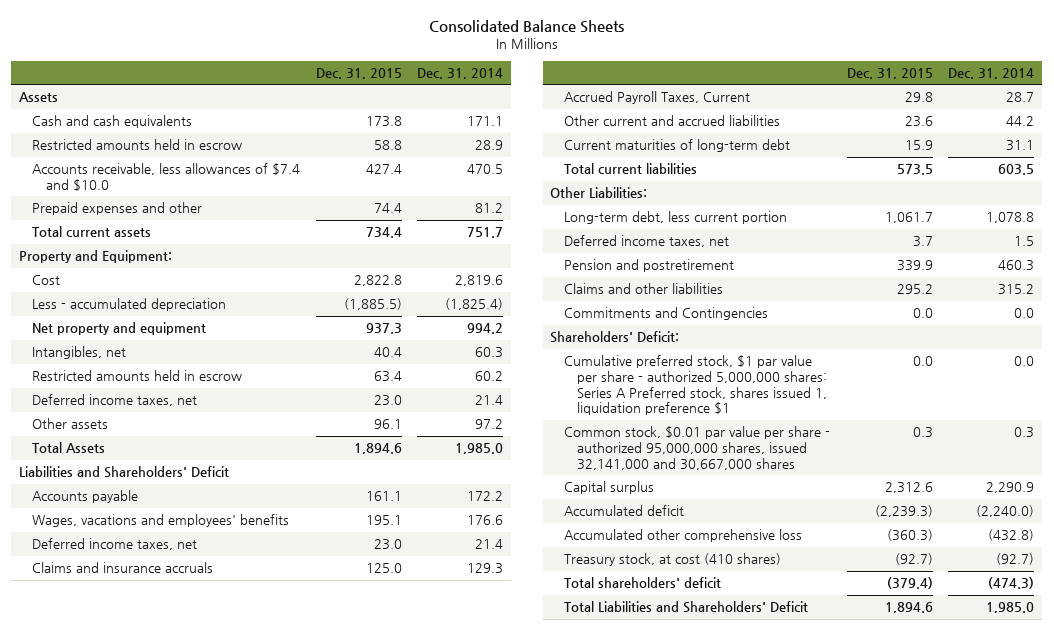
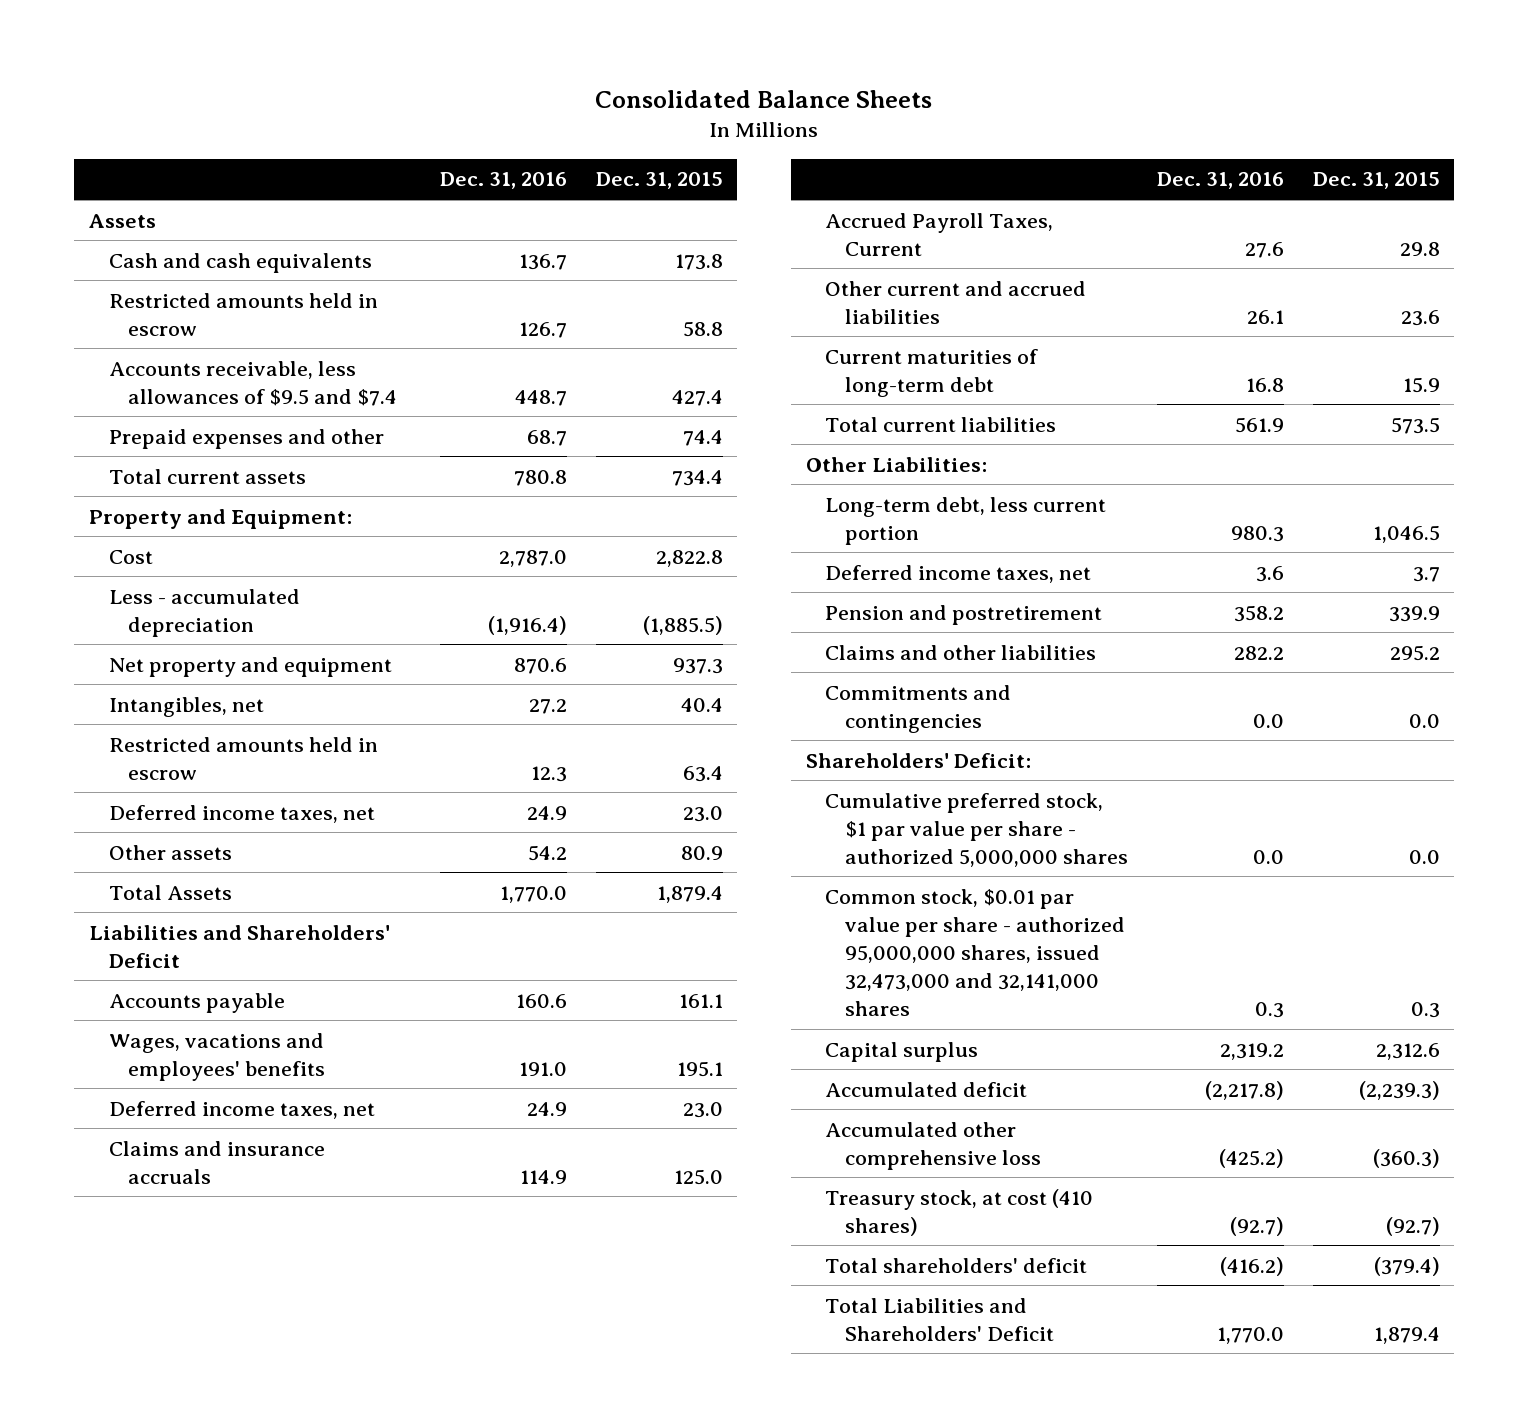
[417,68,504,80] Dec. 31, 2014 -> none
none -> [440,172,568,190] Dec. 31, 2016
[32,163,301,191] Accounts receivable, less allowances of $7.4 and $10.0 -> [108,360,398,406] Accounts receivable, less allowances of $9.5 and $7.4
[373,419,402,430] 96.1 -> [680,845,723,860] 80.9
[353,443,402,455] 1,894.6 -> [656,885,723,903] 1,879.4
[885,212,934,224] 1,061.7 -> [1372,524,1440,543] 1,046.5
[563,307,768,321] Commitments and Contingencies -> [825,684,1012,733] Commitments and contingencies
[563,355,827,416] Cumulative preferred stock, $1 par value per share - authorized 5,000,000 shares: Series A Preferred stock, shares issued 1, liquidation preference $1 -> [825,792,1129,867] Cumulative preferred stock, $1 par value per share - authorized 5,000,000 shares
[563,426,830,470] Common stock, $0.01 par value per share - authorized 95,000,000 shares, issued 32,141,000 and 30,667,000 shares -> [825,888,1126,1016] Common stock, $0.01 par value per share - authorized 95,000,000 shares, issued 32,473,000 and 32,141,000 shares
[885,602,934,614] 1,894.6 -> [1373,1326,1440,1344] 1,879.4

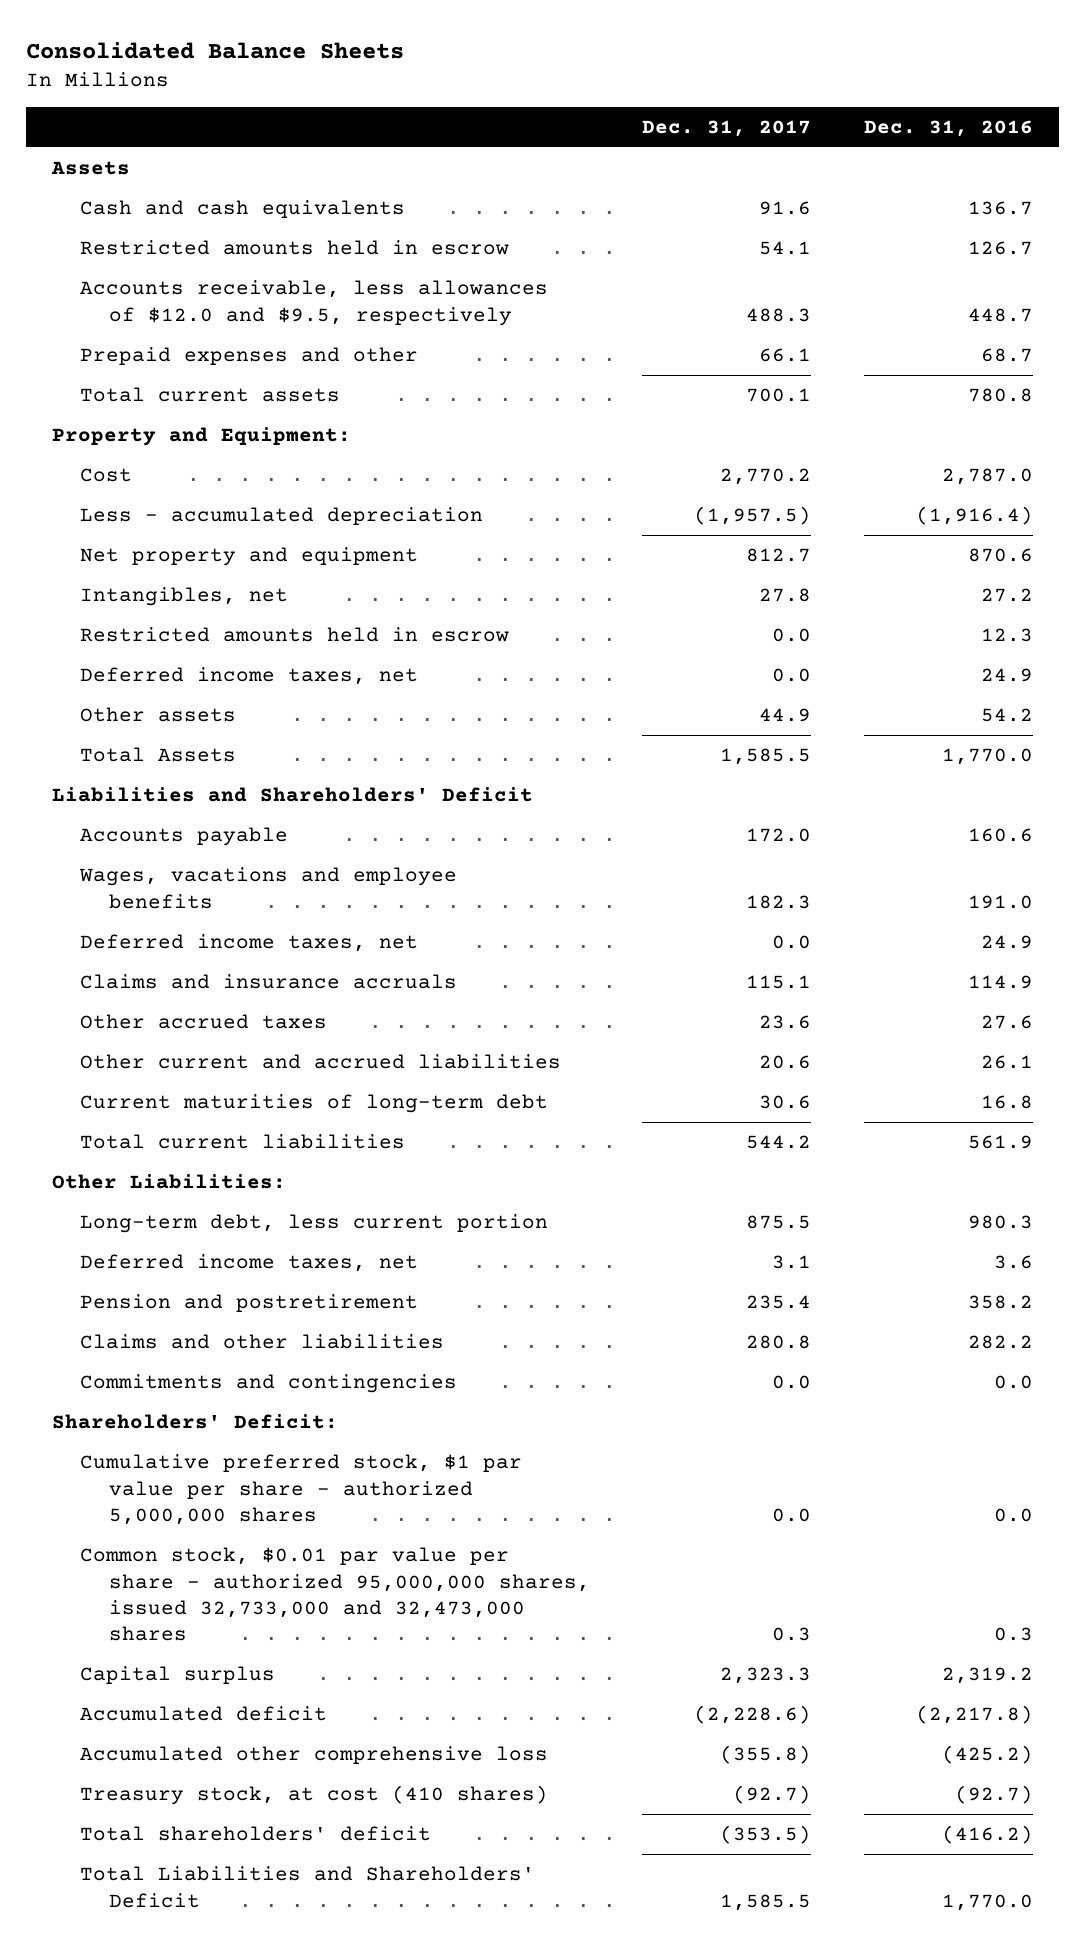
[595,172,723,190] Dec. 31, 2015 -> none
none -> [642,119,812,137] Dec. 31, 2017
[108,360,398,406] Accounts receivable, less allowances of $9.5 and $7.4 -> [80,280,549,326] Accounts receivable, less allowances of $12.0 and $9.5, respectively
[108,1032,326,1081] Wages, vacations and employees' benefits -> [79,867,458,909] Wages, vacations and employee benefits
[825,212,1054,256] Accrued Payroll Taxes, Current -> [80,1014,328,1030] Other accrued taxes
[825,888,1126,1016] Common stock, $0.01 par value per share - authorized 95,000,000 shares, issued 32,473,000 and 32,141,000 shares -> [80,1547,590,1642] Common stock, $0.01 par value per share - authorized 95,000,000 shares, issued 32,733,000 and 32,473,000 shares

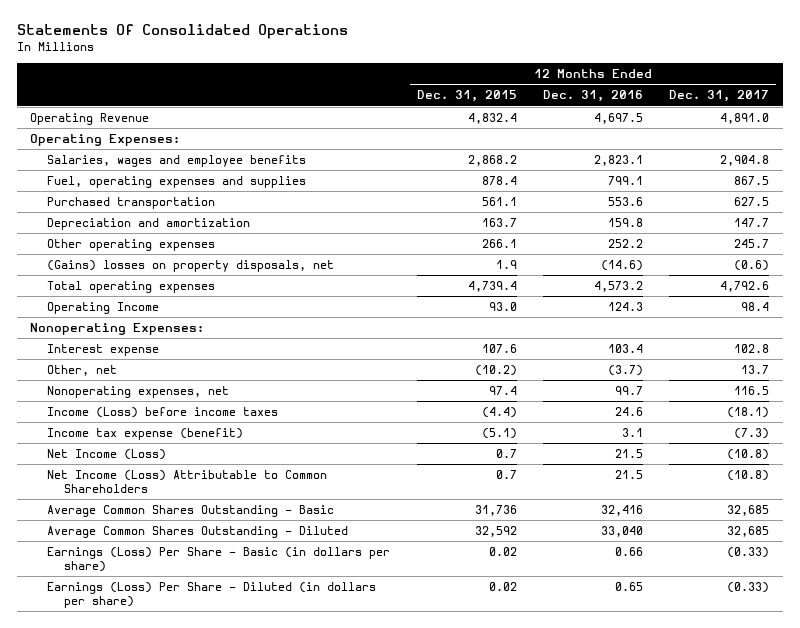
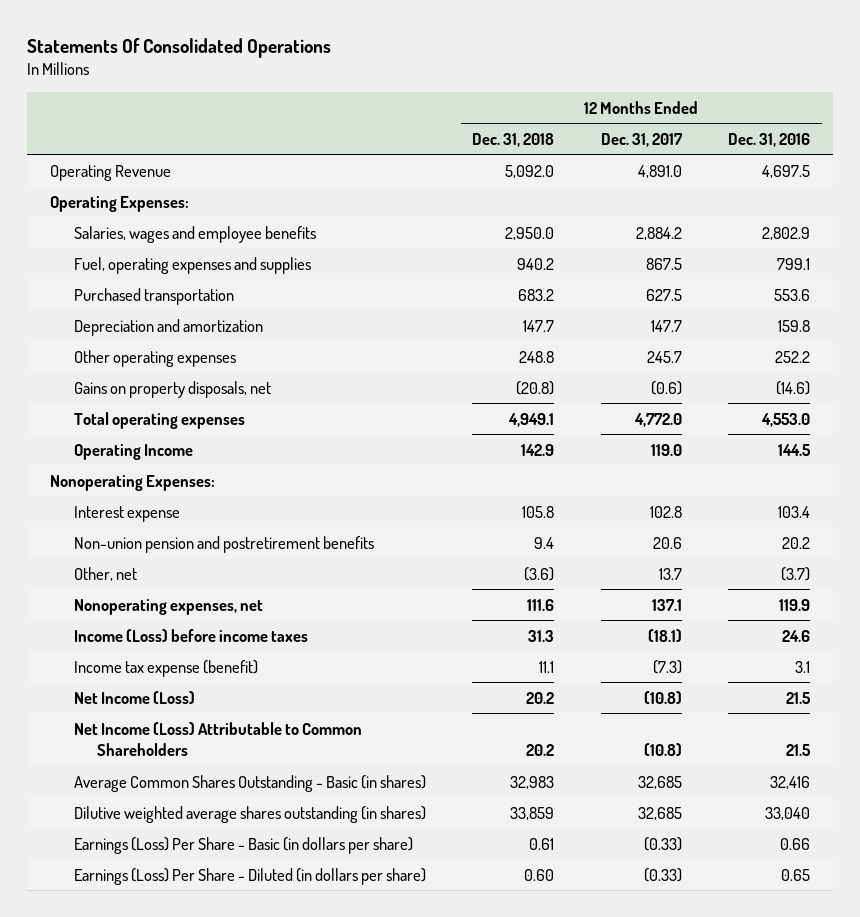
[416,90,517,103] Dec. 31, 2015 -> none
none -> [472,132,555,147] Dec. 31, 2018
[594,155,644,167] 2,823.1 -> [762,226,811,240] 2,802.9
[720,155,770,167] 2,904.8 -> [635,226,682,240] 2,884.2
[47,260,335,273] (Gains) losses on property disposals, net -> [73,380,271,398] Gains on property disposals, net
[594,281,644,293] 4,573.2 -> [761,412,811,427] 4,553.0
[720,281,770,293] 4,792.6 -> [633,412,682,427] 4,772.0
[608,302,644,312] 124.3 -> [778,443,812,456] 144.5
[741,302,770,312] 98.4 -> [650,443,682,456] 119.0
none -> [73,535,374,553] Non-union pension and postretirement benefits
[615,386,644,396] 99.7 -> [779,598,811,611] 119.9
[734,386,770,396] 116.5 -> [651,598,682,611] 137.1
[47,505,335,518] Average Common Shares Outstanding - Basic -> [73,774,426,792] Average Common Shares Outstanding - Basic (in shares)
[47,526,349,539] Average Common Shares Outstanding - Diluted -> [73,805,426,823] Dilutive weighted average shares outstanding (in shares)

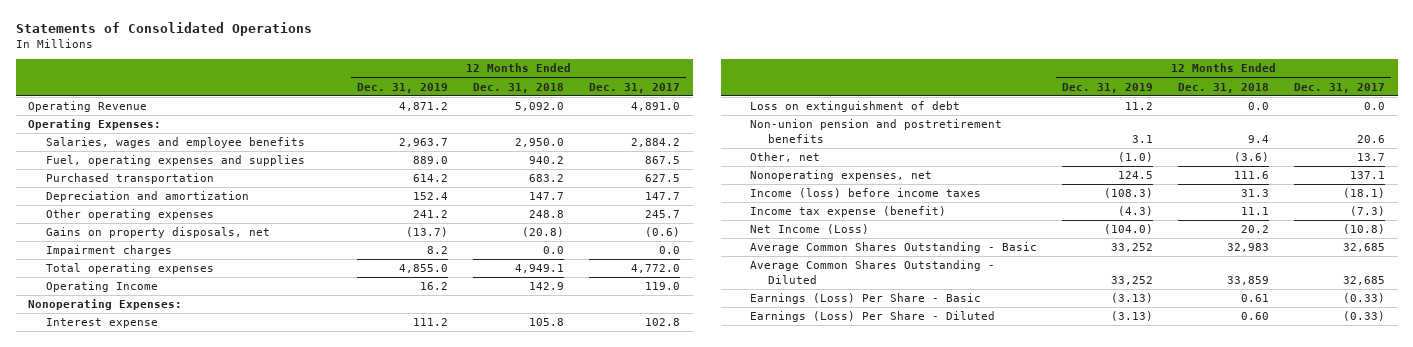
[26,37,331,58] Statements Of Consolidated Operations -> [15,22,312,37] Statements of Consolidated Operations
[728,132,811,147] Dec. 31, 2016 -> none
none -> [357,82,449,93] Dec. 31, 2019
none -> [45,245,172,257] Impairment charges
none -> [750,101,961,113] Loss on extinguishment of debt
[73,628,308,642] Income (Loss) before income taxes -> [750,188,982,199] Income (loss) before income taxes
[73,721,362,756] Net Income (Loss) Attributable to Common Shareholders -> none
[73,774,426,792] Average Common Shares Outstanding - Basic (in shares) -> [750,242,1038,254] Average Common Shares Outstanding - Basic
[73,805,426,823] Dilutive weighted average shares outstanding (in shares) -> [750,260,996,284] Average Common Shares Outstanding - Diluted
[73,836,413,854] Earnings (Loss) Per Share - Basic (in dollars per share) -> [750,293,982,305] Earnings (Loss) Per Share - Basic
[73,867,426,885] Earnings (Loss) Per Share - Diluted (in dollars per share) -> [750,311,996,323] Earnings (Loss) Per Share - Diluted

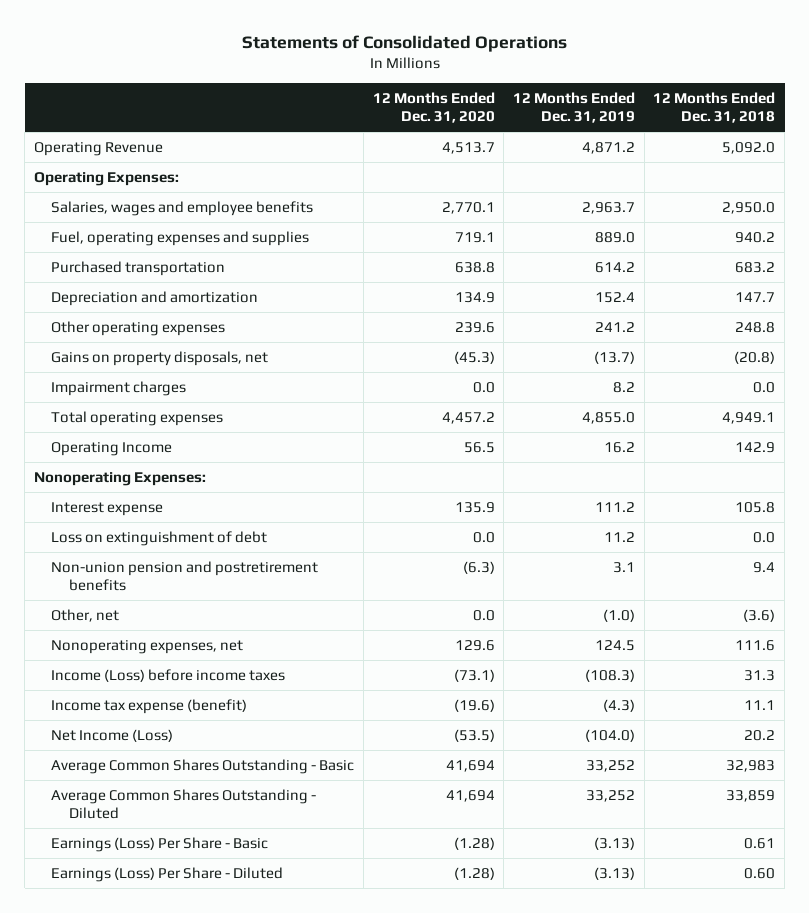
[589,82,681,93] Dec. 31, 2017 -> none
none -> [372,91,495,124] 12 Months Ended Dec. 31, 2020
[750,188,982,199] Income (loss) before income taxes -> [51,668,286,682] Income (Loss) before income taxes

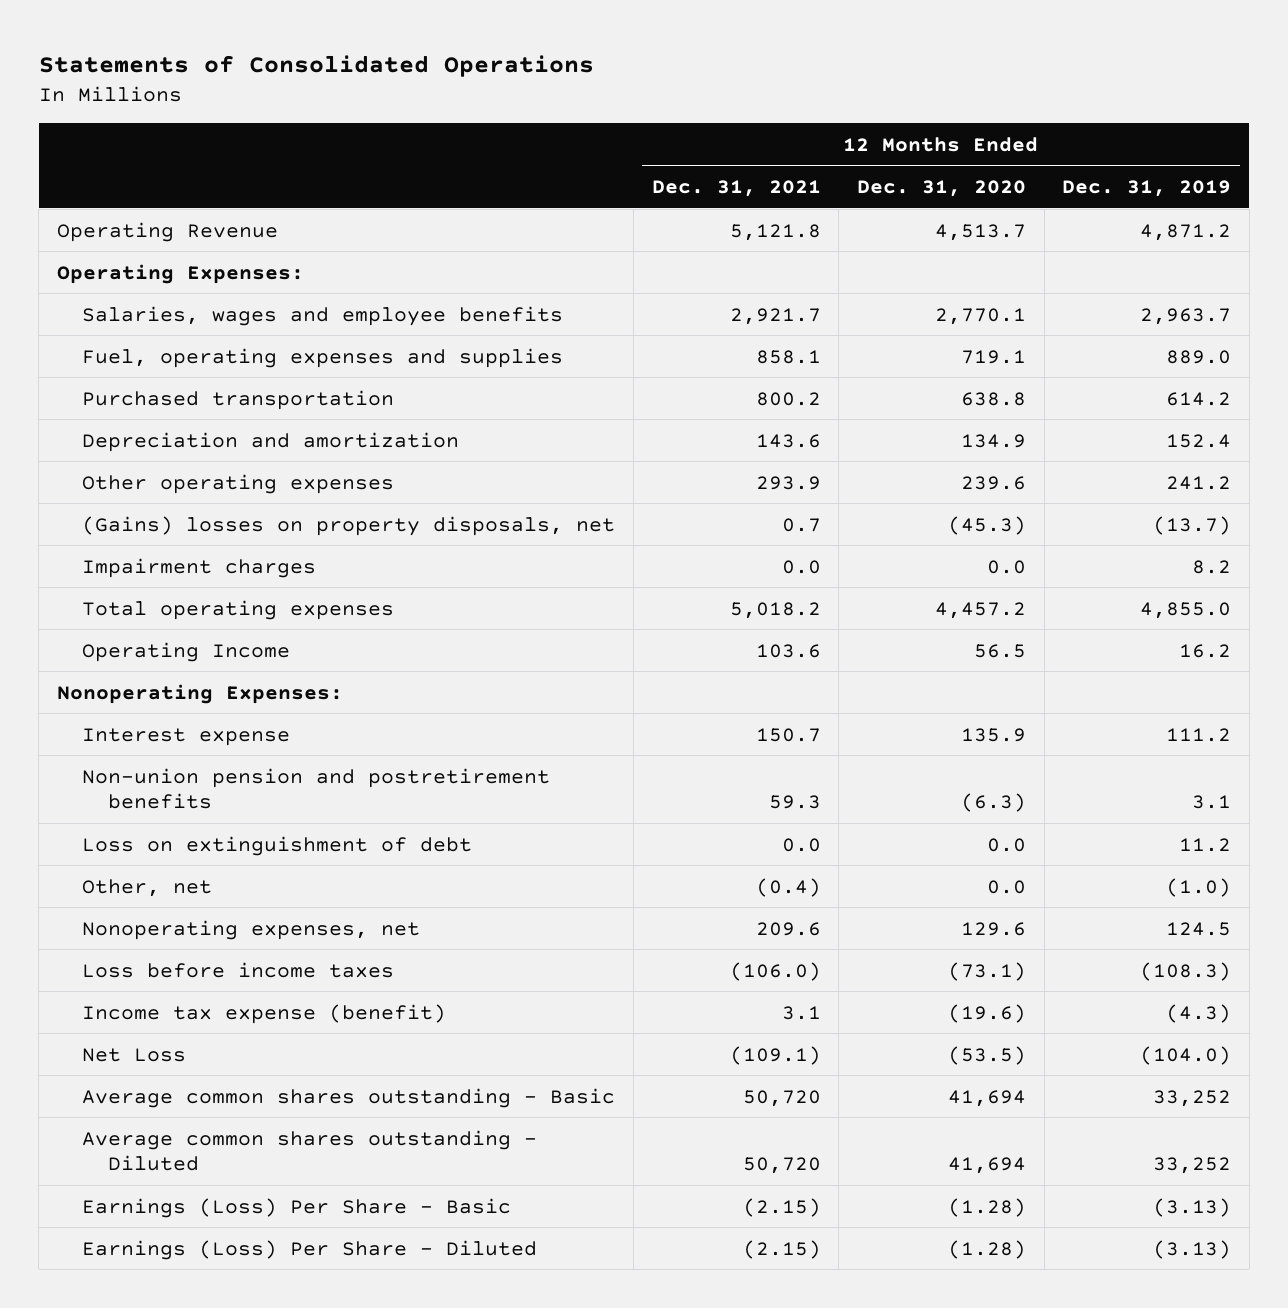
[653,91,776,124] 12 Months Ended Dec. 31, 2018 -> none
none -> [651,180,821,198] Dec. 31, 2021
[51,350,269,366] Gains on property disposals, net -> [82,515,616,536] (Gains) losses on property disposals, net
[51,530,268,546] Loss on extinguishment of debt -> [82,835,473,856] Loss on extinguishment of debt
[51,668,286,682] Income (Loss) before income taxes -> [82,961,395,978] Loss before income taxes
[51,728,174,742] Net Income (Loss) -> [82,1047,187,1062] Net Loss
[51,758,355,774] Average Common Shares Outstanding - Basic -> [82,1087,616,1108] Average common shares outstanding - Basic
[51,788,317,820] Average Common Shares Outstanding - Diluted -> [82,1129,538,1172] Average common shares outstanding - Diluted

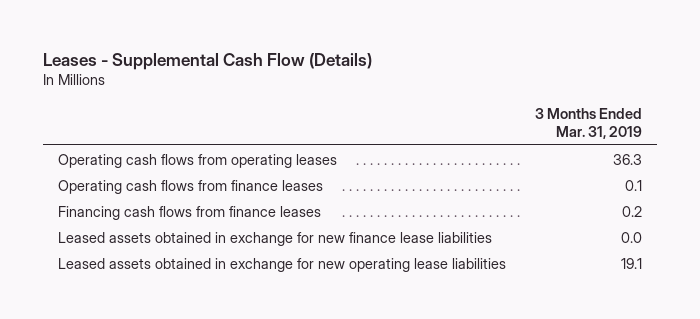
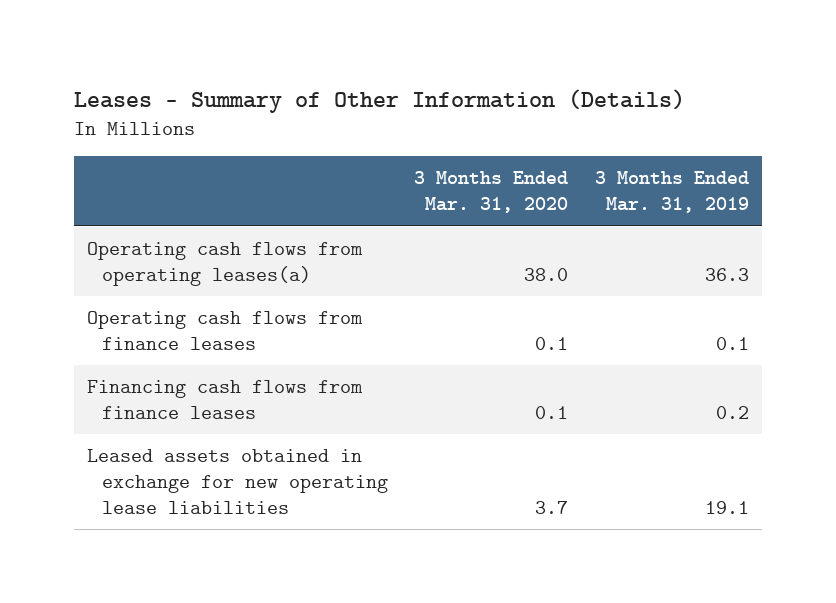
[42,52,372,70] Leases - Supplemental Cash Flow (Details) -> [73,88,685,113] Leases - Summary of Other Information (Details)
none -> [414,171,569,214] 3 Months Ended Mar. 31, 2020
[57,153,337,168] Operating cash flows from operating leases -> [86,241,363,287] Operating cash flows from operating leases(a)
[57,231,492,246] Leased assets obtained in exchange for new finance lease liabilities -> none

